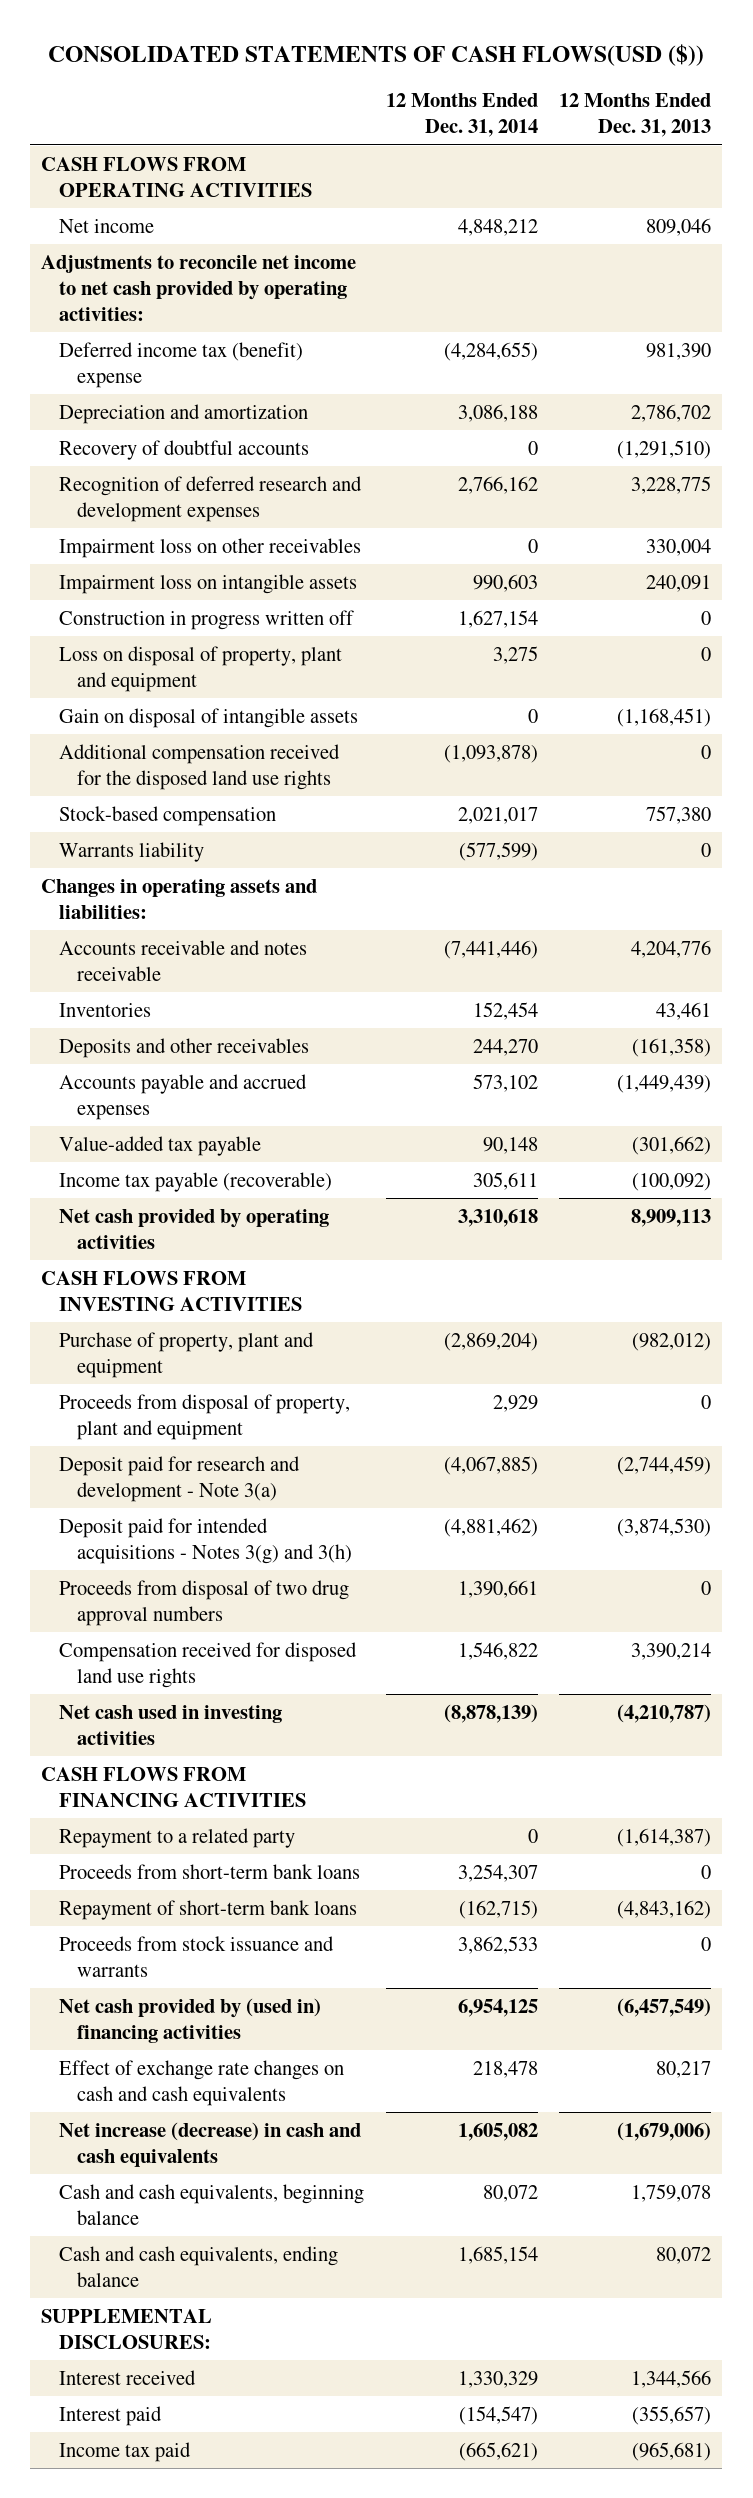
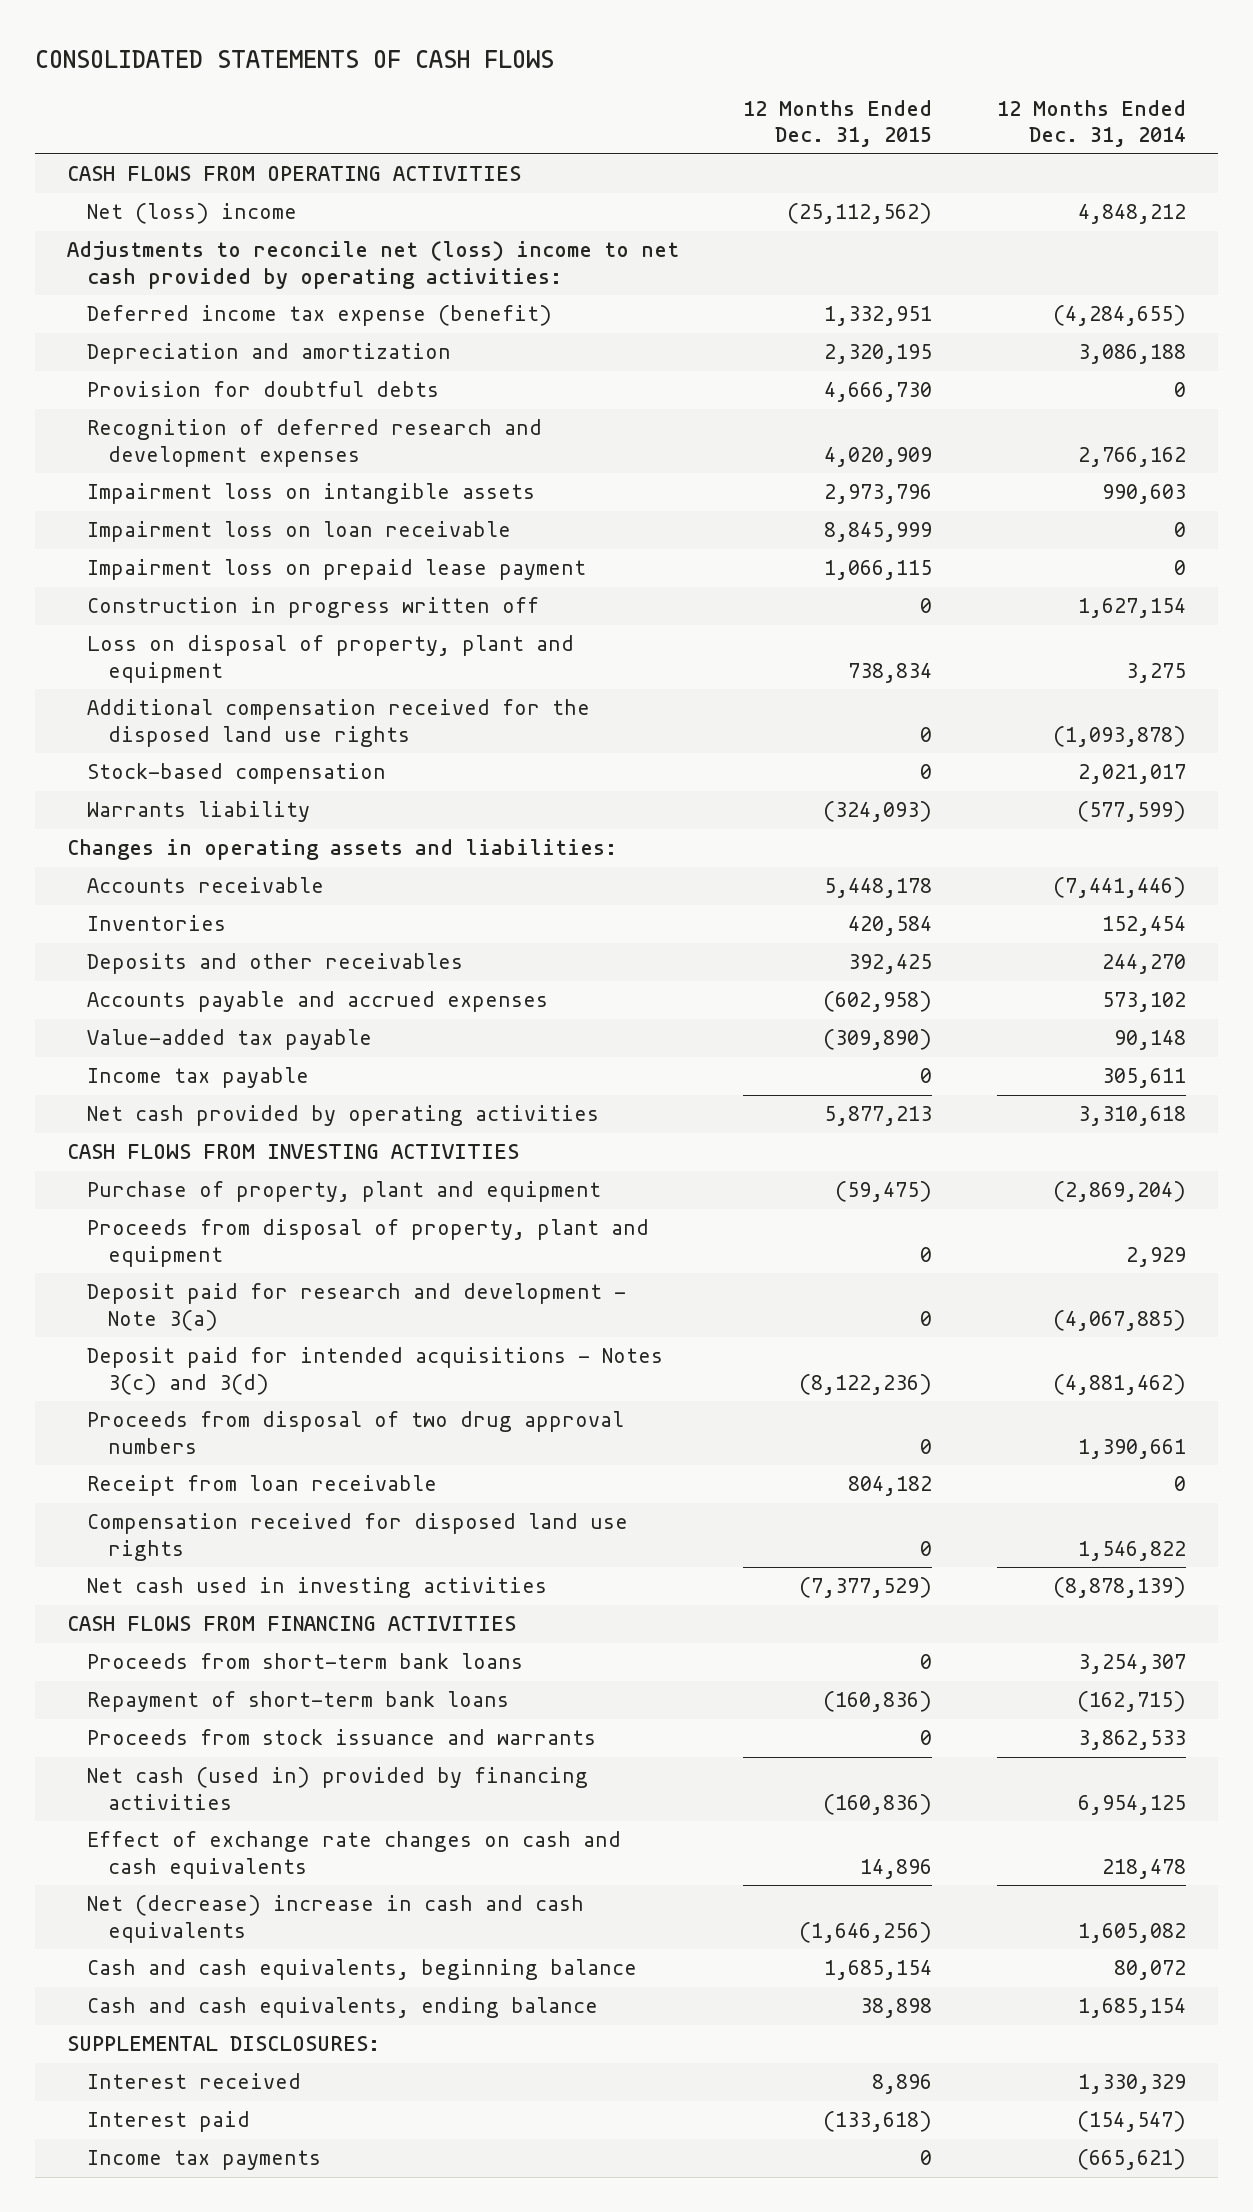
[48,44,705,67] CONSOLIDATED STATEMENTS OF CASH FLOWS(USD ($)) -> [34,50,554,69] CONSOLIDATED STATEMENTS OF CASH FLOWS
[559,93,712,138] 12 Months Ended Dec. 31, 2013 -> none
none -> [743,99,933,148] 12 Months Ended Dec. 31, 2015
[59,218,155,233] Net income -> [87,203,298,225] Net (loss) income
[41,254,357,322] Adjustments to reconcile net income to net cash provided by operating activities: -> [66,241,679,289] Adjustments to reconcile net (loss) income to net cash provided by operating activities:
[59,341,304,388] Deferred income tax (benefit) expense -> [87,305,553,327] Deferred income tax expense (benefit)
[59,439,310,460] Recovery of doubtful accounts -> [87,381,440,398] Provision for doubtful debts
[59,537,362,558] Impairment loss on other receivables -> none
none -> [87,521,512,543] Impairment loss on loan receivable
none -> [87,559,587,581] Impairment loss on prepaid lease payment
[59,707,359,728] Gain on disposal of intangible assets -> none
[59,939,308,981] Accounts receivable and notes receivable -> [87,877,325,894] Accounts receivable
[59,1171,333,1192] Income tax payable (recoverable) -> [87,1067,310,1089] Income tax payable
[59,1517,352,1564] Deposit paid for intended acquisitions - Notes 3(g) and 3(h) -> [87,1347,664,1395] Deposit paid for intended acquisitions - Notes 3(c) and 3(d)
none -> [87,1475,438,1497] Receipt from loan receivable
[59,1827,296,1848] Repayment to a related party -> none
[59,1997,322,2043] Net cash provided by (used in) financing activities -> [87,1767,589,1810] Net cash (used in) provided by financing activities
[59,2121,362,2167] Net increase (decrease) in cash and cash equivalents -> [87,1895,585,1943] Net (decrease) increase in cash and cash equivalents
[59,2441,192,2462] Income tax paid -> [87,2150,322,2171] Income tax payments

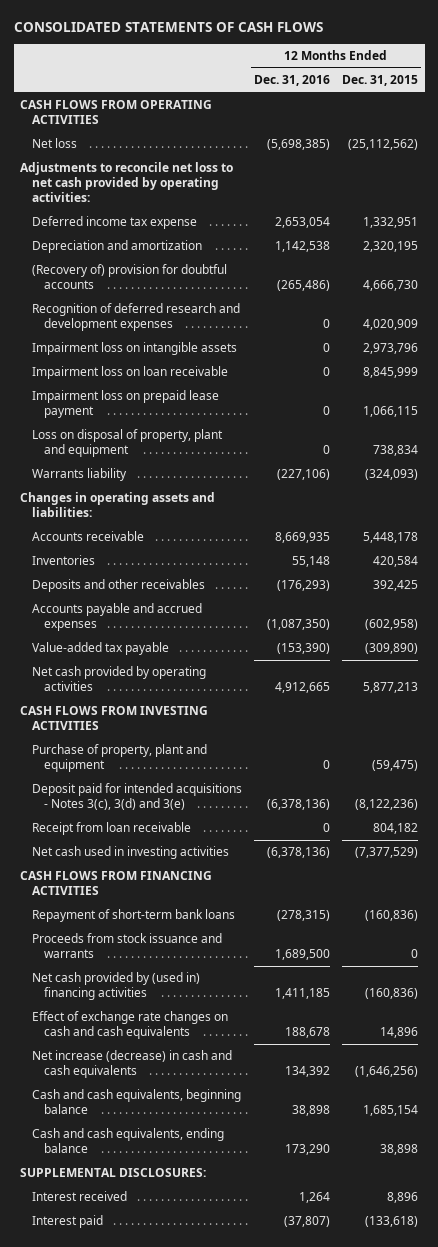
[996,99,1186,148] 12 Months Ended Dec. 31, 2014 -> none
none -> [253,74,330,86] Dec. 31, 2016
[87,203,298,225] Net (loss) income -> [31,138,77,149] Net loss
[66,241,679,289] Adjustments to reconcile net (loss) income to net cash provided by operating activities: -> [19,162,233,203] Adjustments to reconcile net loss to net cash provided by operating activities:
[87,305,553,327] Deferred income tax expense (benefit) -> [31,216,197,230] Deferred income tax expense
[87,381,440,398] Provision for doubtful debts -> [31,264,227,290] (Recovery of) provision for doubtful accounts
[87,597,540,619] Construction in progress written off -> none
[87,699,591,747] Additional compensation received for the disposed land use rights -> none
[87,763,387,785] Stock-based compensation -> none
[87,1067,310,1089] Income tax payable -> none
[87,1219,650,1267] Proceeds from disposal of property, plant and equipment -> none
[87,1283,627,1331] Deposit paid for research and development - Note 3(a) -> none
[87,1411,625,1454] Proceeds from disposal of two drug approval numbers -> none
[87,1347,664,1395] Deposit paid for intended acquisitions - Notes 3(c) and 3(d) -> [31,783,242,811] Deposit paid for intended acquisitions - Notes 3(c), 3(d) and 3(e)
[87,1513,629,1561] Compensation received for disposed land use rights -> none
[87,1653,524,1670] Proceeds from short-term bank loans -> none
[87,1767,589,1810] Net cash (used in) provided by financing activities -> [31,972,200,1001] Net cash provided by (used in) financing activities
[87,1895,585,1943] Net (decrease) increase in cash and cash equivalents -> [31,1050,232,1079] Net increase (decrease) in cash and cash equivalents
[87,2150,322,2171] Income tax payments -> none

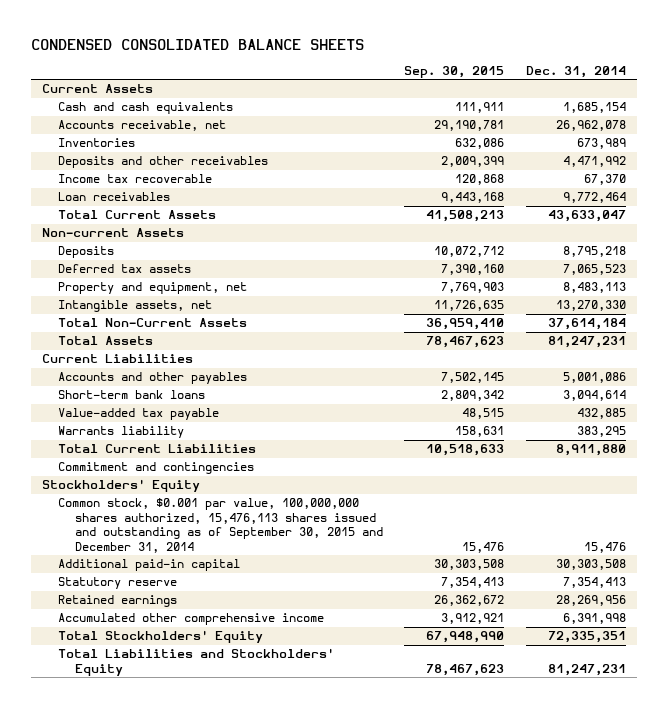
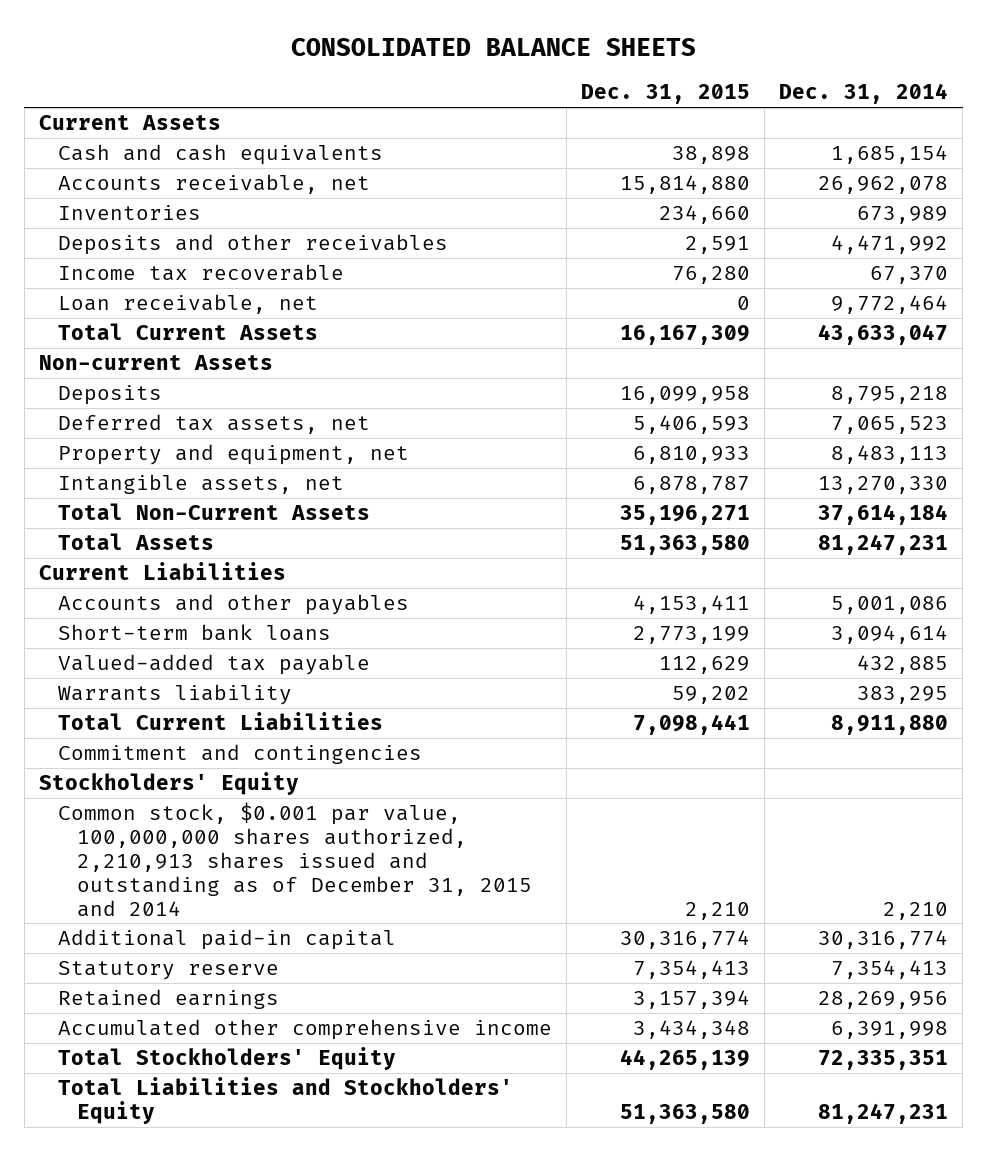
[30,38,364,50] CONDENSED CONSOLIDATED BALANCE SHEETS -> [290,38,696,57] CONSOLIDATED BALANCE SHEETS
[404,66,505,79] Sep. 30, 2015 -> none
none -> [581,84,751,105] Dec. 31, 2015
[58,192,171,202] Loan receivables -> [57,294,318,315] Loan receivable, net
[58,264,192,274] Deferred tax assets -> [57,414,370,435] Deferred tax assets, net
[58,408,220,421] Value-added tax payable -> [57,654,370,676] Valued-added tax payable
[58,498,383,553] Common stock, $0.001 par value, 100,000,000 shares authorized, 15,476,113 shares issued and outstanding as of September 30, 2015 and December 31, 2014 -> [57,802,532,917] Common stock, $0.001 par value, 100,000,000 shares authorized, 2,210,913 shares issued and outstanding as of December 31, 2015 and 2014
[583,541,626,553] 15,476 -> [883,901,949,920] 2,210
[555,559,626,571] 30,303,508 -> [818,930,949,950] 30,316,774

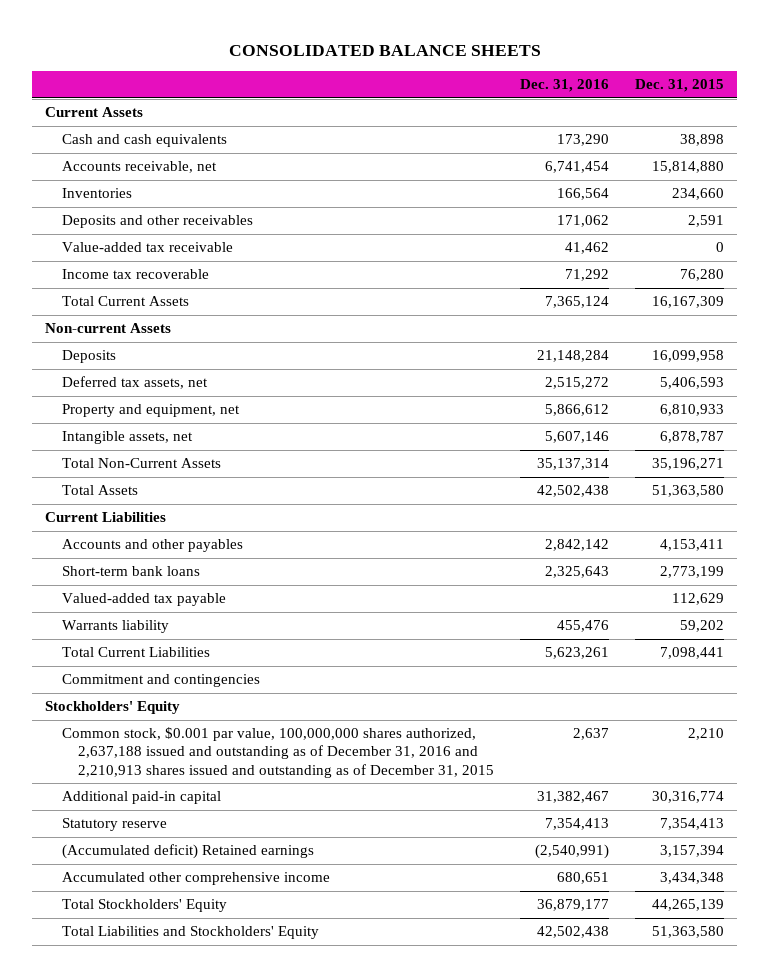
[779,83,949,105] Dec. 31, 2014 -> none
none -> [520,79,610,93] Dec. 31, 2016
none -> [61,242,233,253] Value-added tax receivable
[57,294,318,315] Loan receivable, net -> none
[57,802,532,917] Common stock, $0.001 par value, 100,000,000 shares authorized, 2,210,913 shares issued and outstanding as of December 31, 2015 and 2014 -> [61,727,495,778] Common stock, $0.001 par value, 100,000,000 shares authorized, 2,637,188 issued and outstanding as of December 31, 2016 and 2,210,913 shares issued and outstanding as of December 31, 2015
[57,989,279,1010] Retained earnings -> [61,844,314,860] (Accumulated deficit) Retained earnings

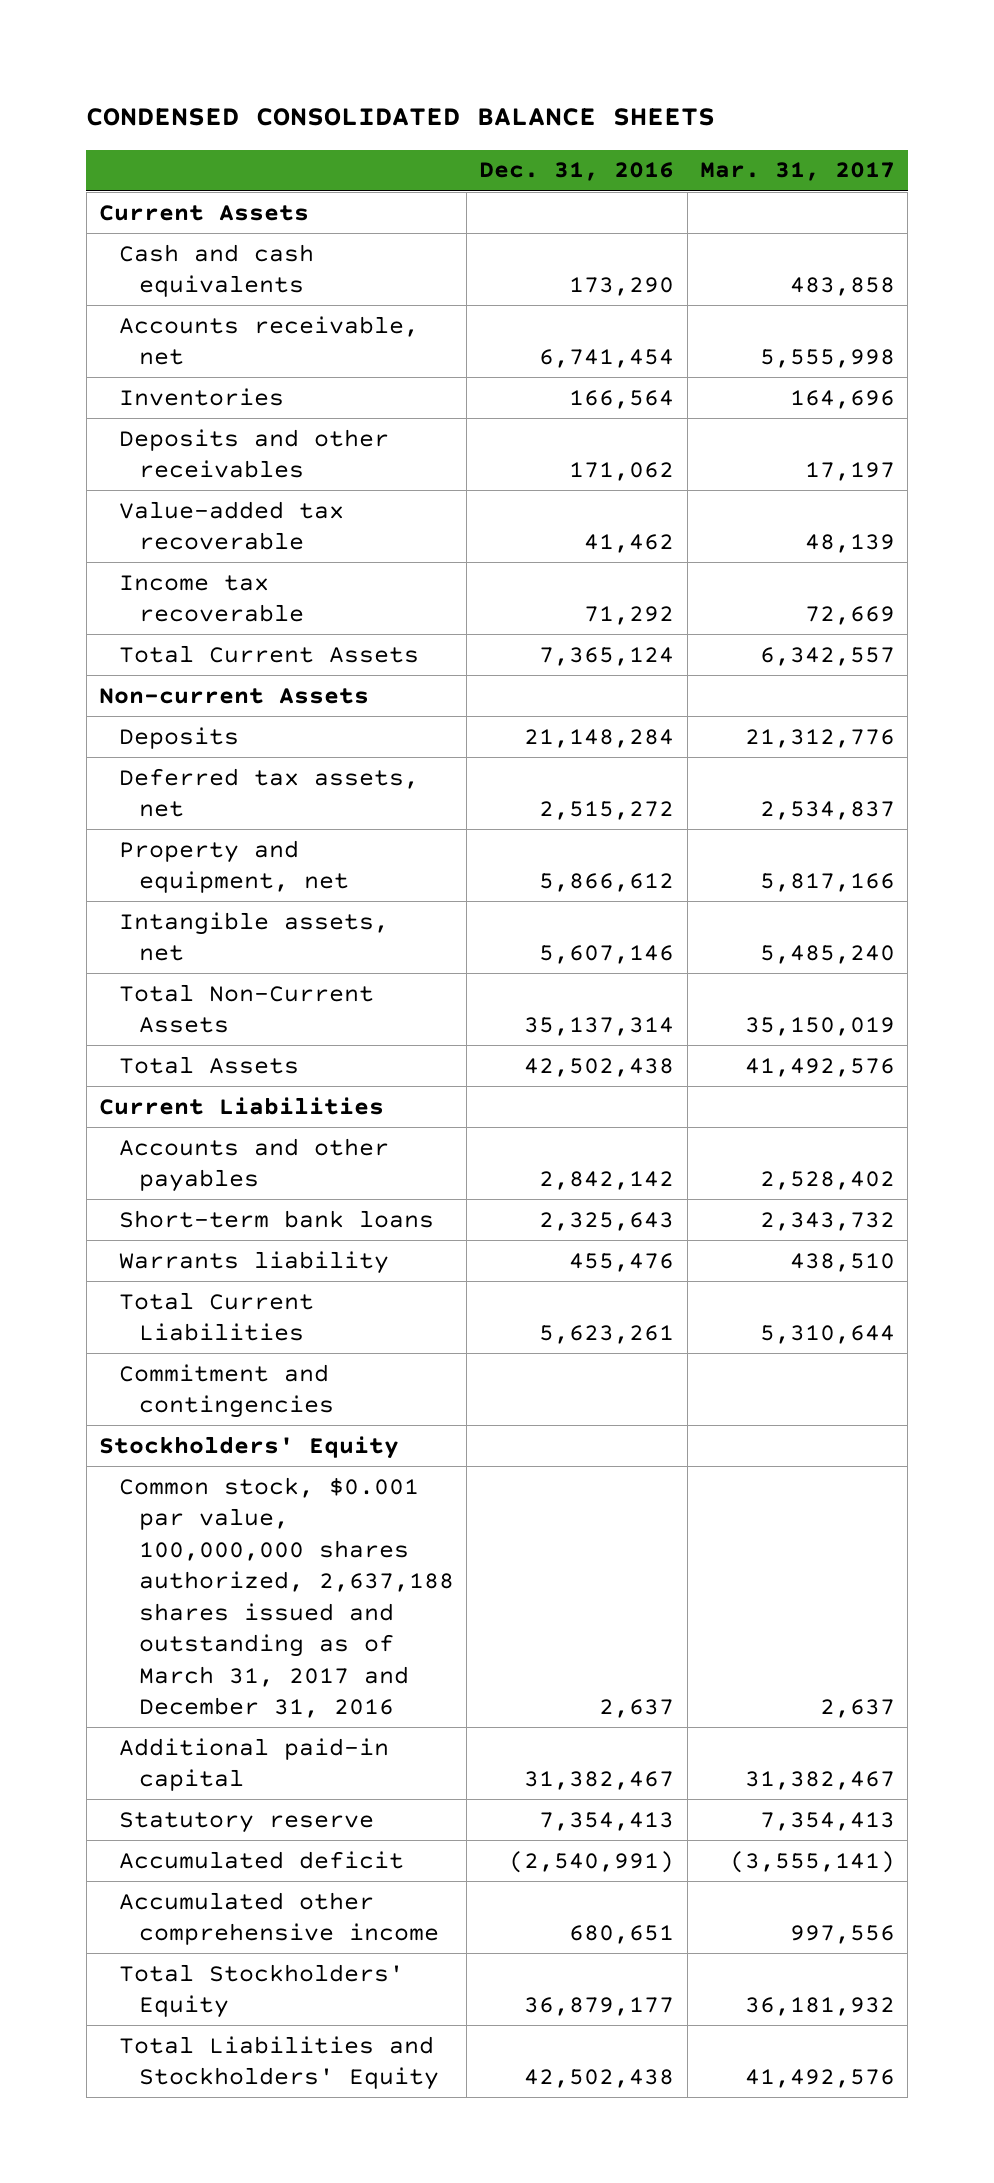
[228,44,541,56] CONSOLIDATED BALANCE SHEETS -> [86,107,716,126] CONDENSED CONSOLIDATED BALANCE SHEETS
[635,79,725,93] Dec. 31, 2015 -> none
none -> [699,162,895,182] Mar. 31, 2017
[61,242,233,253] Value-added tax receivable -> [118,500,344,551] Value-added tax recoverable
[61,593,226,607] Valued-added tax payable -> none
[61,727,495,778] Common stock, $0.001 par value, 100,000,000 shares authorized, 2,637,188 issued and outstanding as of December 31, 2016 and 2,210,913 shares issued and outstanding as of December 31, 2015 -> [118,1476,454,1719] Common stock, $0.001 par value, 100,000,000 shares authorized, 2,637,188 shares issued and outstanding as of March 31, 2017 and December 31, 2016
[61,844,314,860] (Accumulated deficit) Retained earnings -> [118,1850,404,1869] Accumulated deficit

